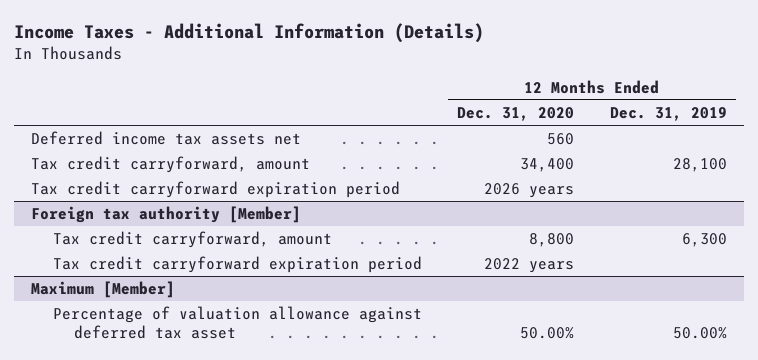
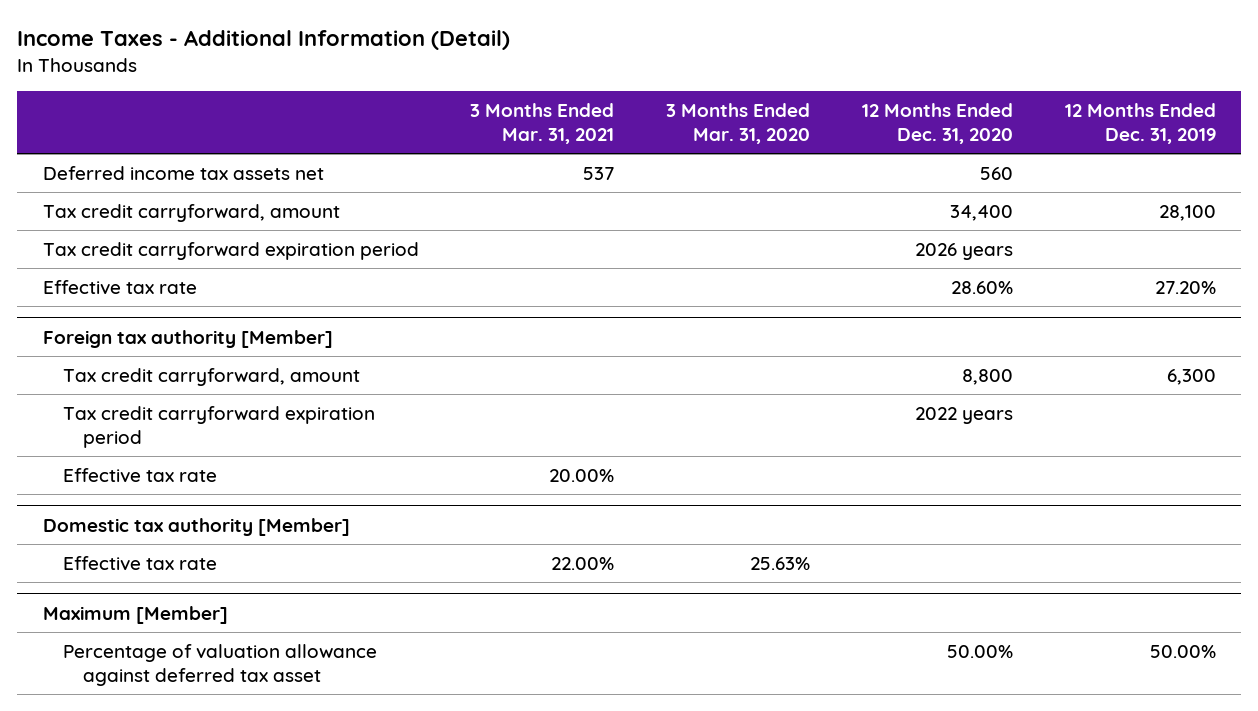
[13,22,484,43] Income Taxes - Additional Information (Details) -> [16,30,510,51] Income Taxes - Additional Information (Detail)
none -> [470,103,615,144] 3 Months Ended Mar. 31, 2021
none -> [666,103,811,144] 3 Months Ended Mar. 31, 2020
none -> [42,280,197,296] Effective tax rate
none -> [62,468,217,484] Effective tax rate
none -> [42,517,350,536] Domestic tax authority [Member]
none -> [62,556,217,572] Effective tax rate

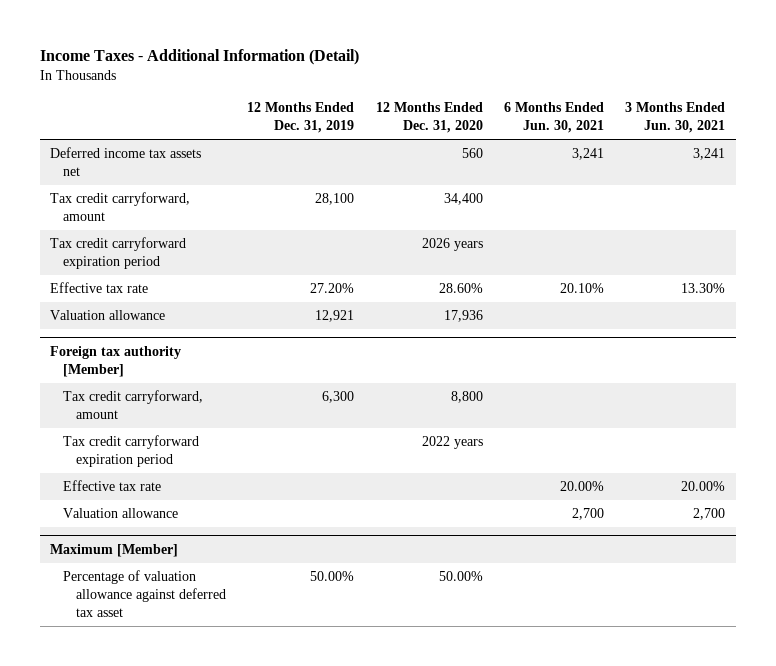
[470,103,615,144] 3 Months Ended Mar. 31, 2021 -> none
[666,103,811,144] 3 Months Ended Mar. 31, 2020 -> none
none -> [503,102,604,133] 6 Months Ended Jun. 30, 2021
none -> [625,102,726,133] 3 Months Ended Jun. 30, 2021
none -> [50,310,166,321] Valuation allowance
[42,517,350,536] Domestic tax authority [Member] -> none
[62,556,217,572] Effective tax rate -> none
none -> [63,508,179,519] Valuation allowance

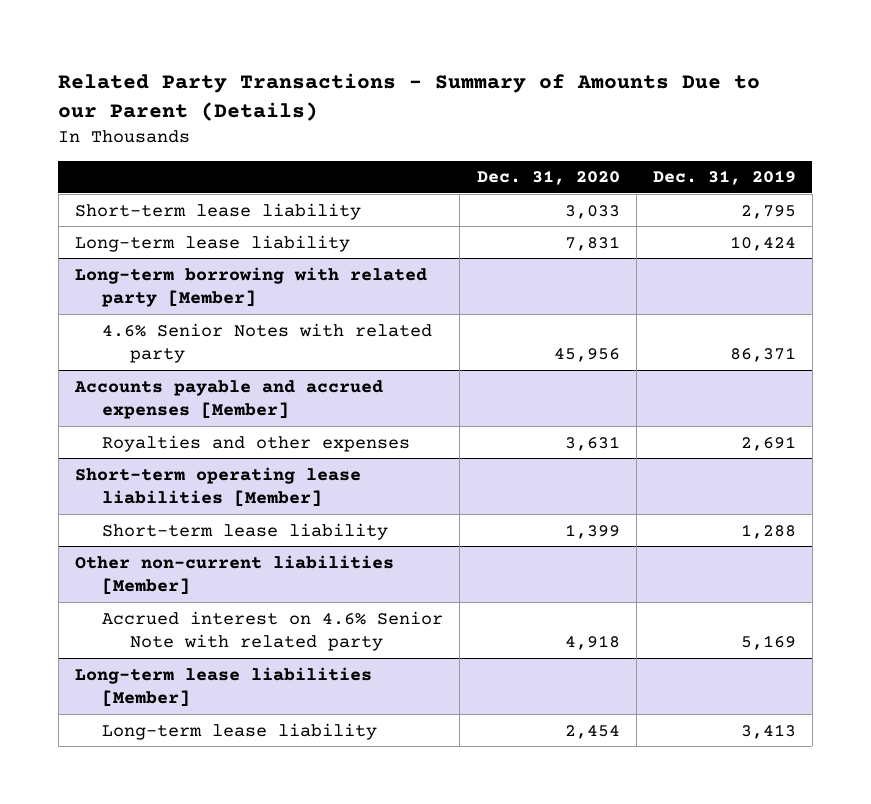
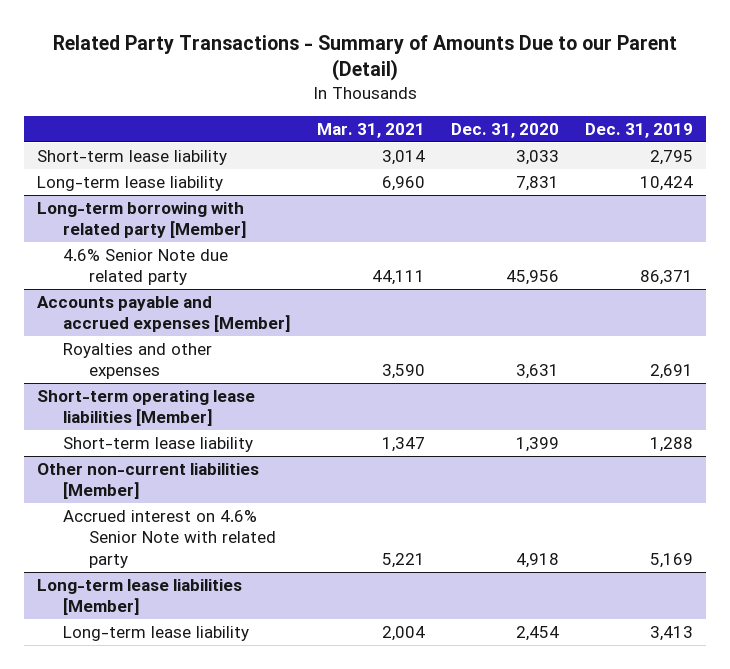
[58,72,761,121] Related Party Transactions - Summary of Amounts Due to our Parent (Details) -> [52,35,677,82] Related Party Transactions - Summary of Amounts Due to our Parent (Detail)
none -> [316,122,425,138] Mar. 31, 2021
[102,322,433,363] 4.6% Senior Notes with related party -> [62,248,228,286] 4.6% Senior Note due related party

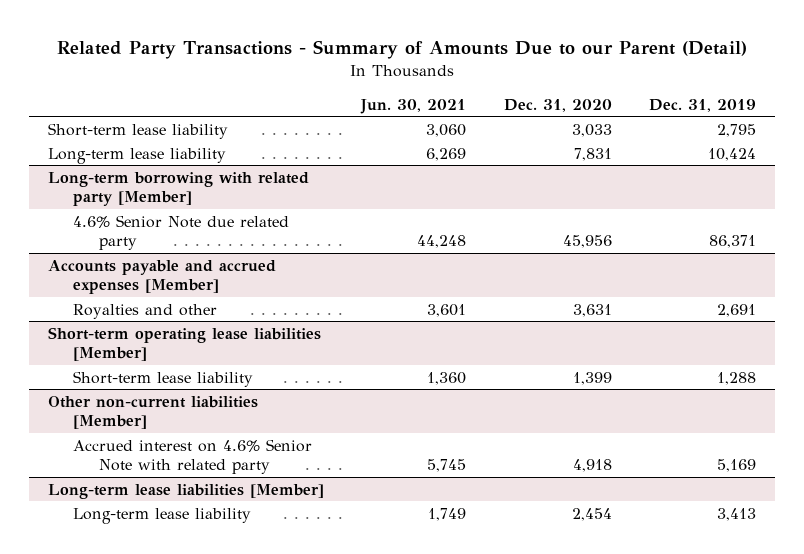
[316,122,425,138] Mar. 31, 2021 -> none
none -> [360,98,467,114] Jun. 30, 2021
[62,342,212,380] Royalties and other expenses -> [73,303,218,319] Royalties and other

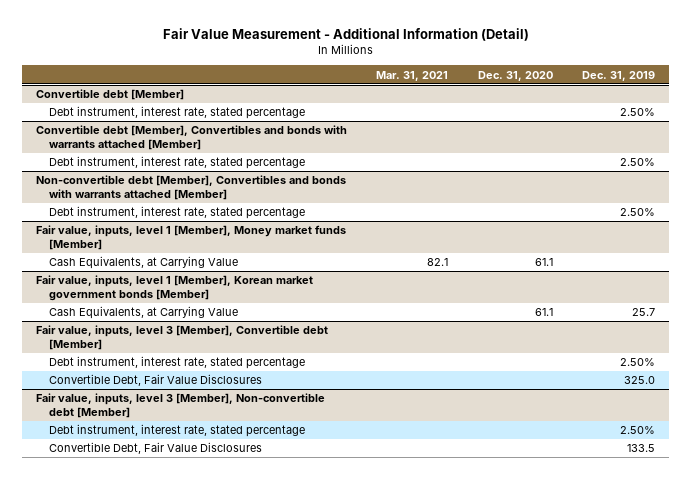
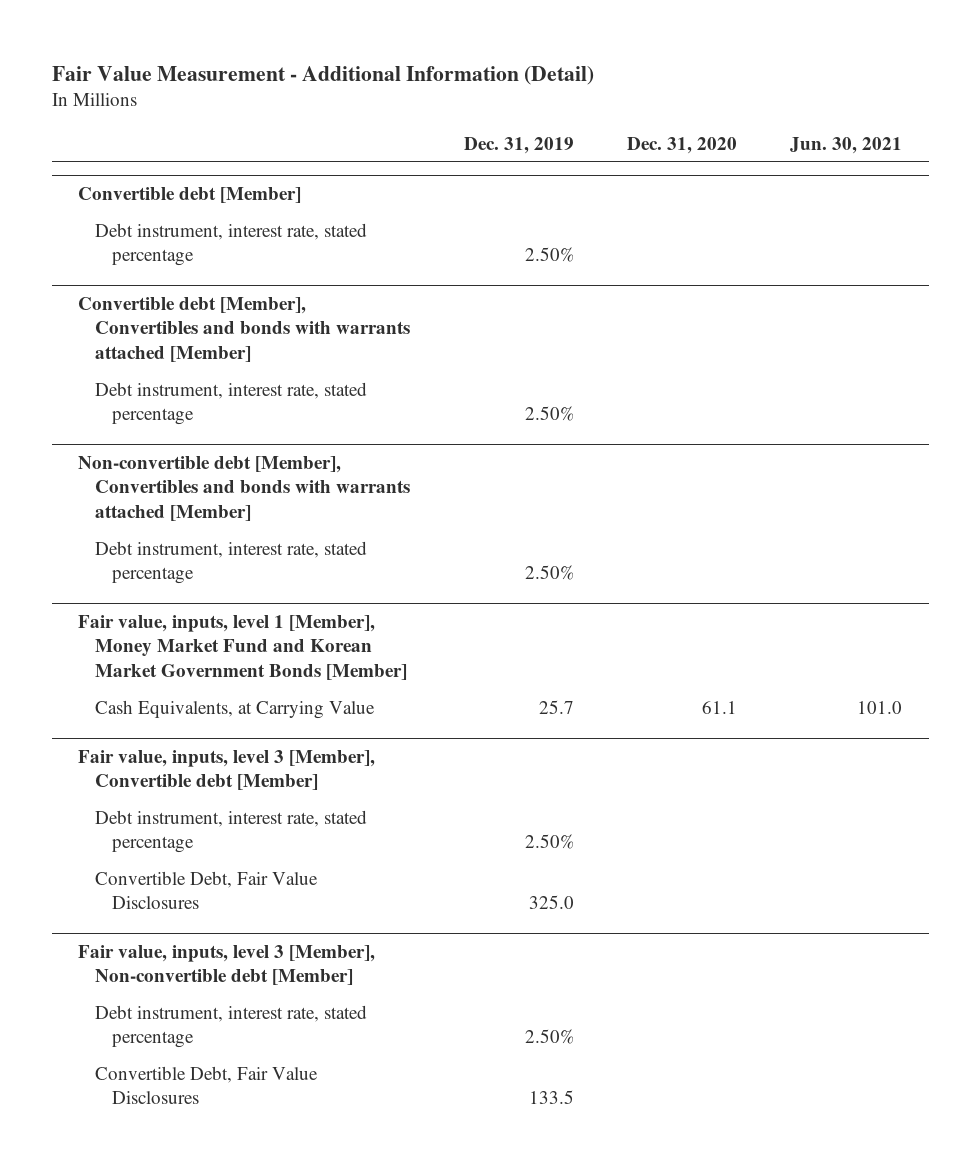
[376,70,449,81] Mar. 31, 2021 -> none
none -> [790,136,903,154] Jun. 30, 2021
[36,225,347,251] Fair value, inputs, level 1 [Member], Money market funds [Member] -> none
[49,256,239,270] Cash Equivalents, at Carrying Value -> none
[36,275,314,302] Fair value, inputs, level 1 [Member], Korean market government bonds [Member] -> [78,614,408,680] Fair value, inputs, level 1 [Member], Money Market Fund and Korean Market Government Bonds [Member]

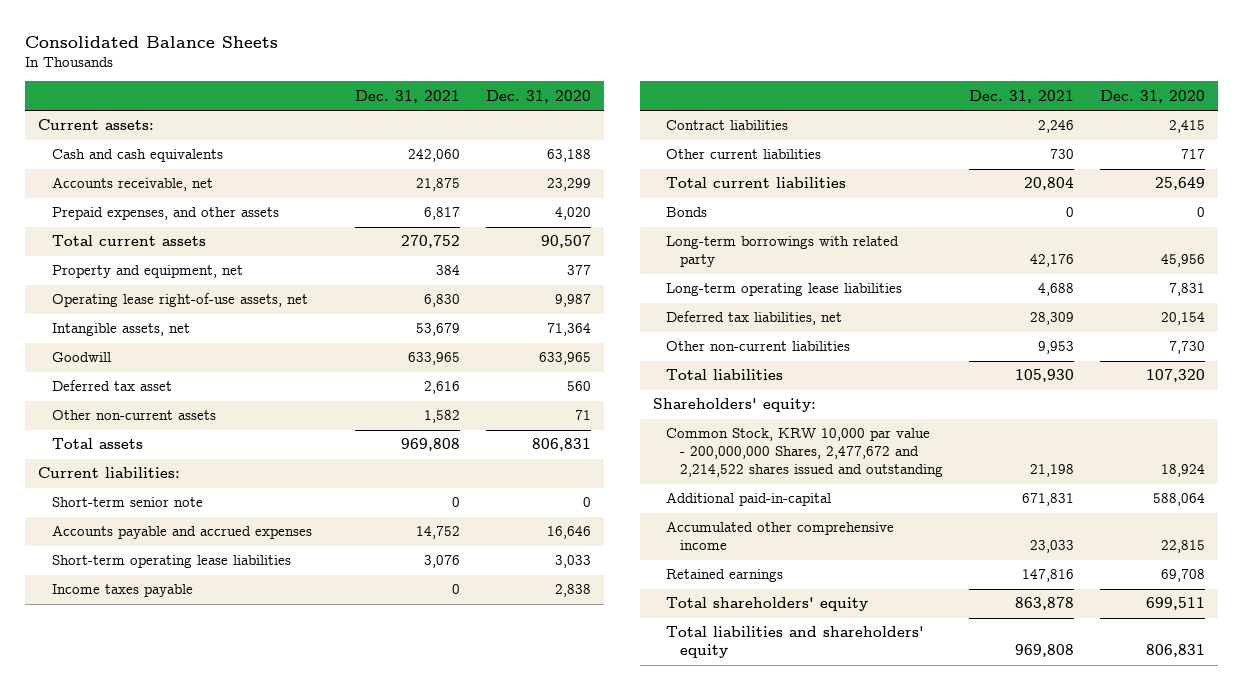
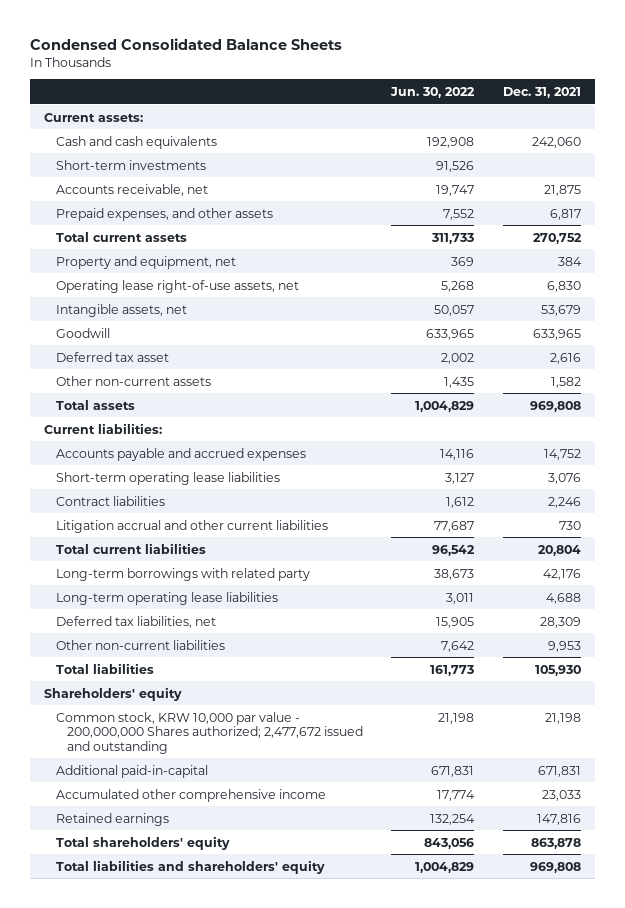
[25,35,279,48] Consolidated Balance Sheets -> [30,37,343,50] Condensed Consolidated Balance Sheets
[485,89,591,103] Dec. 31, 2020 -> none
none -> [390,86,476,98] Jun. 30, 2022
none -> [55,159,206,170] Short-term investments
[52,497,204,508] Short-term senior note -> none
[52,584,194,598] Income taxes payable -> none
[666,149,822,160] Other current liabilities -> [55,519,328,533] Litigation accrual and other current liabilities
[666,207,708,218] Bonds -> none
[652,398,816,413] Shareholders' equity: -> [44,686,183,701] Shareholders' equity
[666,428,943,478] Common Stock, KRW 10,000 par value - 200,000,000 Shares, 2,477,672 and 2,214,522 shares issued and outstanding -> [55,711,364,754] Common stock, KRW 10,000 par value - 200,000,000 Shares authorized; 2,477,672 issued and outstanding

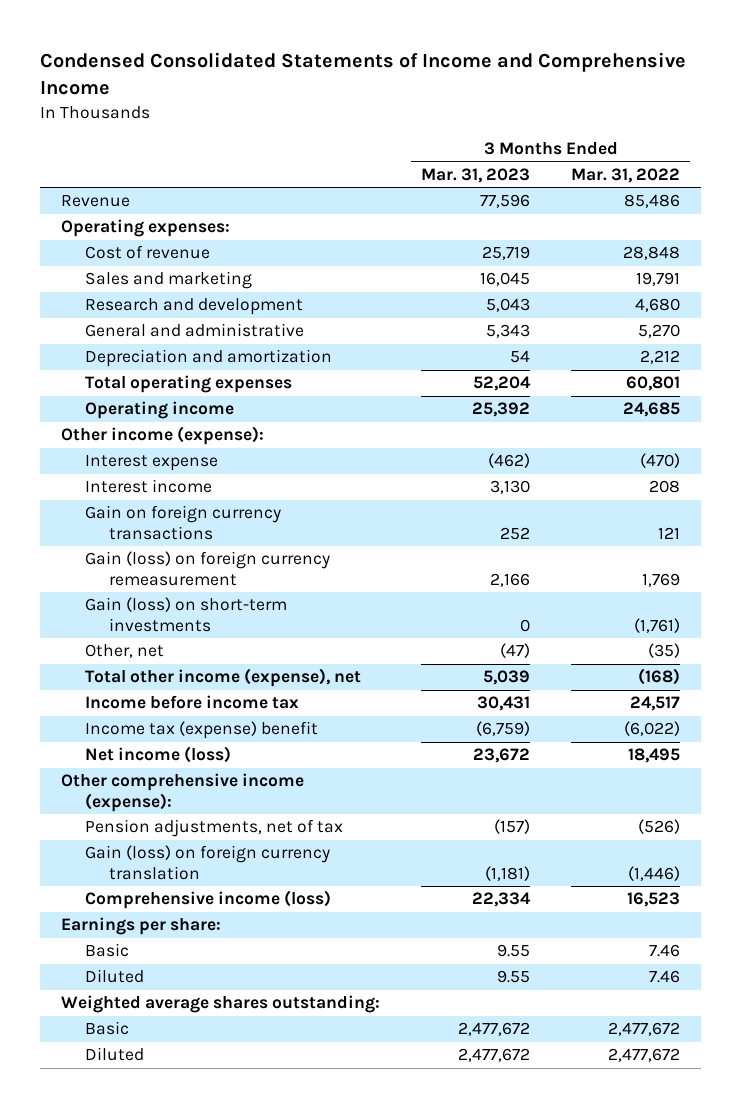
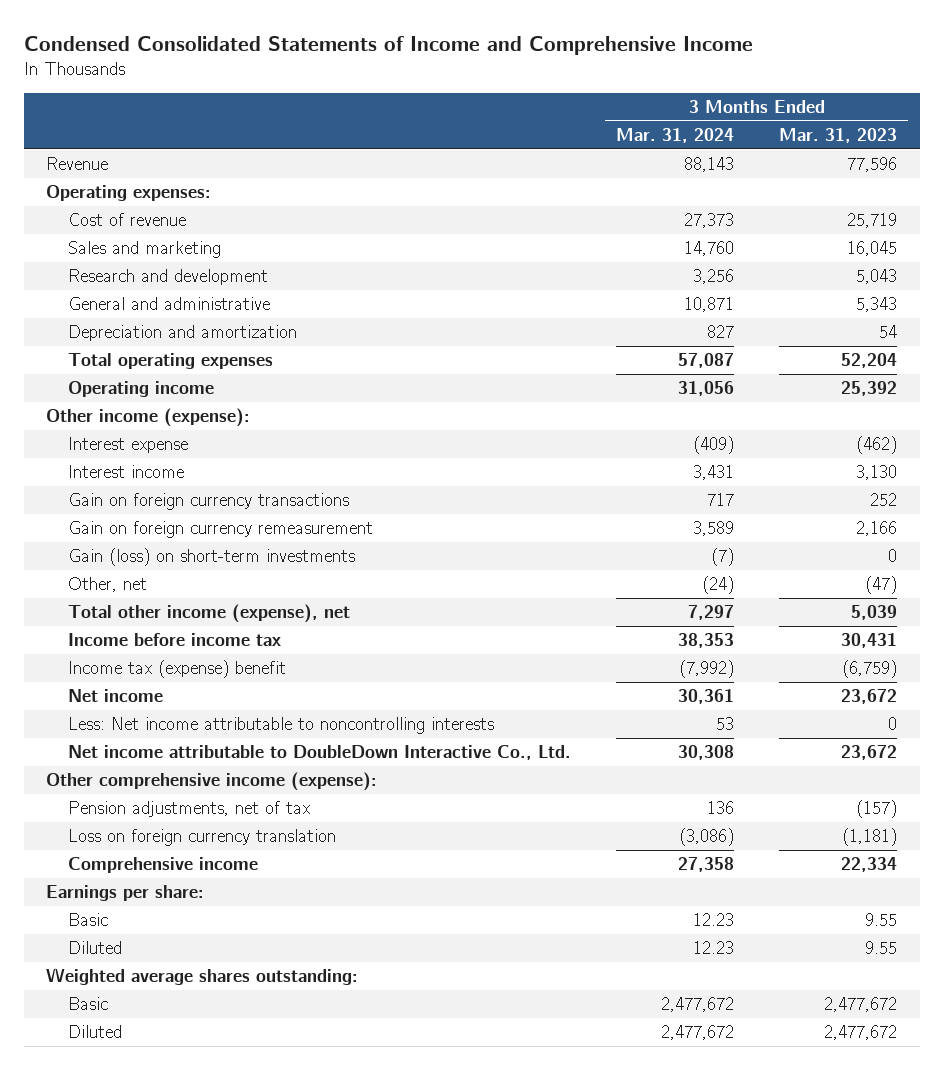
[571,167,681,183] Mar. 31, 2022 -> none
none -> [615,128,734,144] Mar. 31, 2024
[84,551,330,586] Gain (loss) on foreign currency remeasurement -> [67,521,373,539] Gain on foreign currency remeasurement
none -> [67,689,163,703] Net income
none -> [67,717,494,735] Less: Net income attributable to noncontrolling interests
[84,746,231,764] Net income (loss) -> [67,745,571,761] Net income attributable to DoubleDown Interactive Co., Ltd.
[84,845,330,880] Gain (loss) on foreign currency translation -> [67,829,336,847] Loss on foreign currency translation
[84,890,331,910] Comprehensive income (loss) -> [67,857,258,874] Comprehensive income

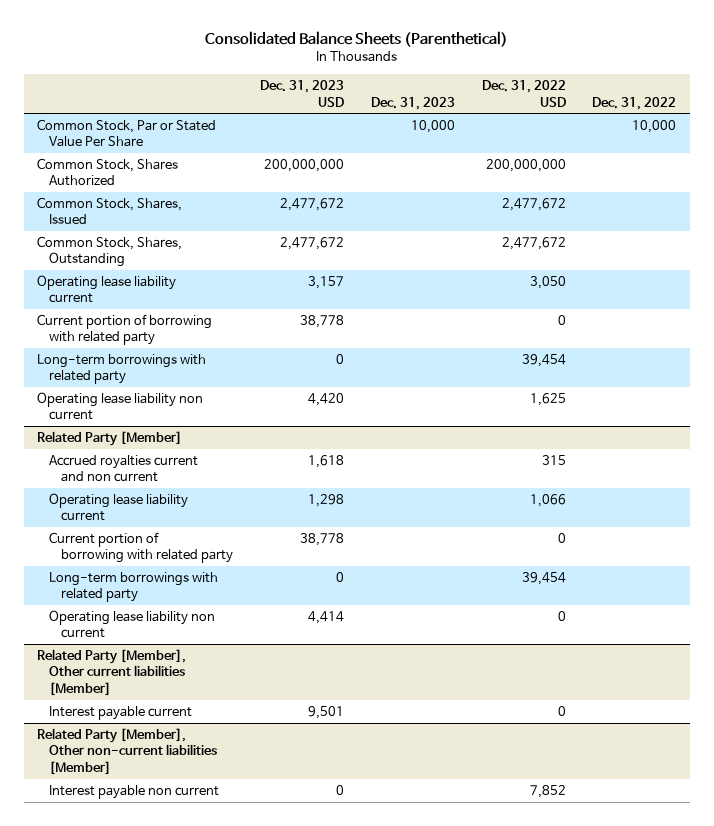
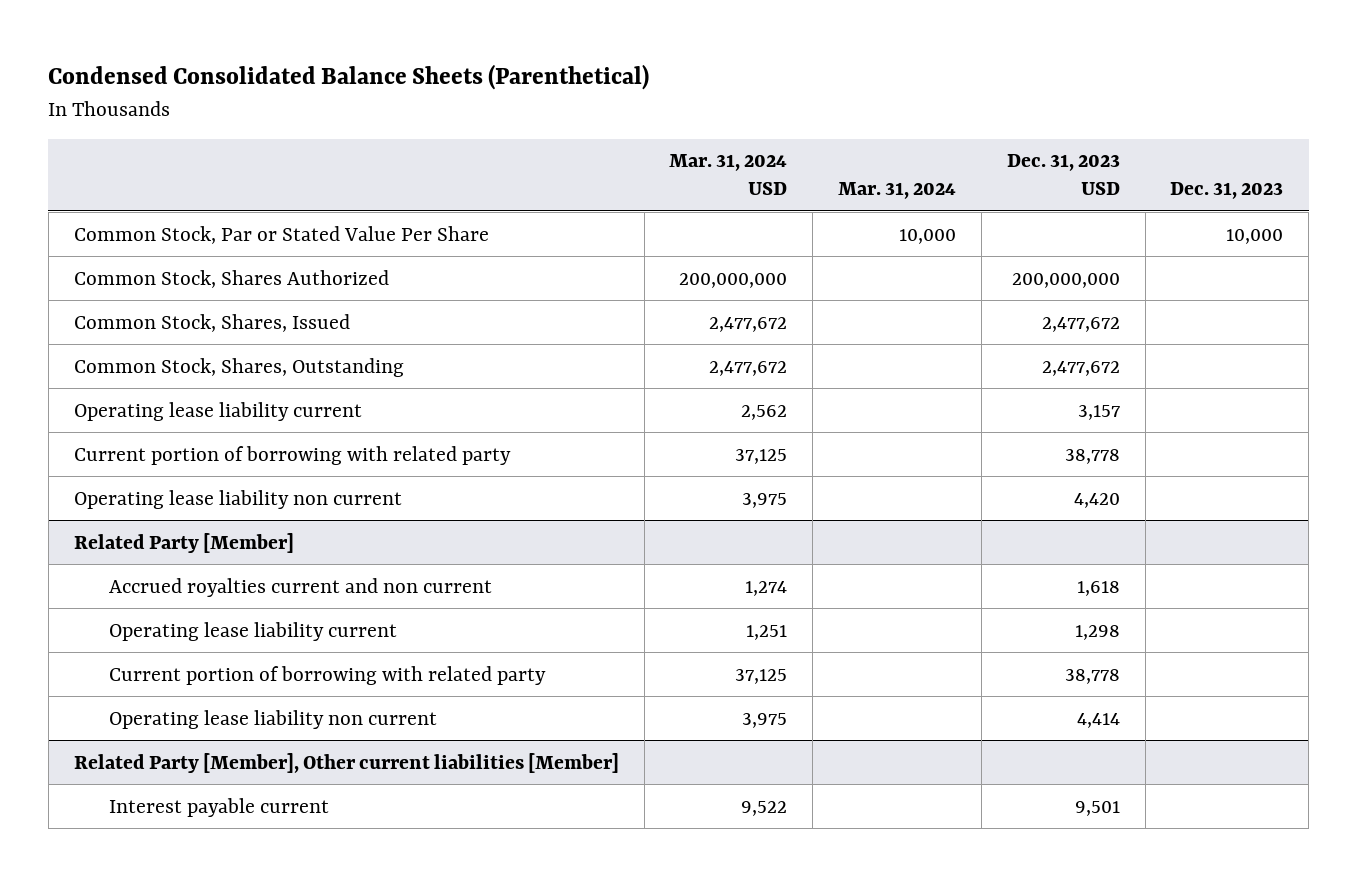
[204,31,508,48] Consolidated Balance Sheets (Parenthetical) -> [48,64,650,91] Condensed Consolidated Balance Sheets (Parenthetical)
[481,80,566,107] Dec. 31, 2022 USD -> none
[592,96,677,110] Dec. 31, 2022 -> none
none -> [669,154,788,196] Mar. 31, 2024 USD
none -> [838,182,957,200] Mar. 31, 2024
[37,353,207,385] Long-term borrowings with related party -> none
[49,571,219,603] Long-term borrowings with related party -> none
[37,727,218,775] Related Party [Member], Other non-current liabilities [Member] -> none
[49,784,220,799] Interest payable non current -> none

